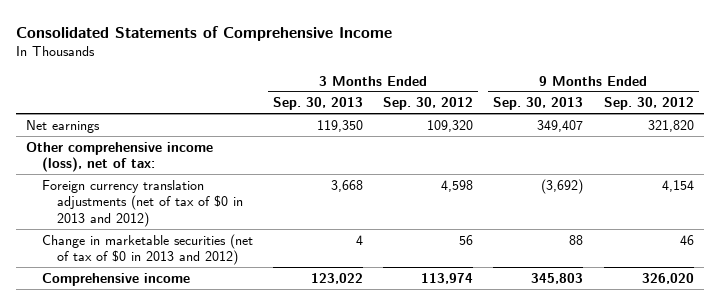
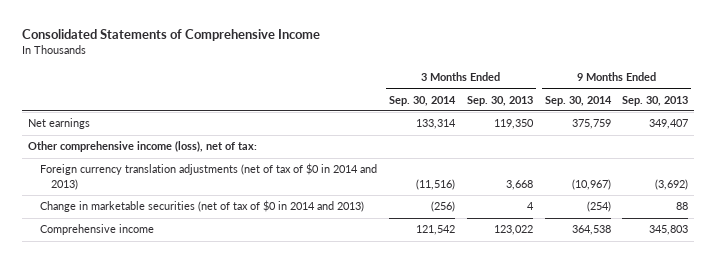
[383,97,474,111] Sep. 30, 2012 -> none
[603,97,694,111] Sep. 30, 2012 -> none
none -> [388,95,456,106] Sep. 30, 2014
none -> [544,95,612,106] Sep. 30, 2014
[41,179,244,227] Foreign currency translation adjustments (net of tax of $0 in 2013 and 2012) -> [39,163,377,190] Foreign currency translation adjustments (net of tax of $0 in 2014 and 2013)
[41,233,253,266] Change in marketable securities (net of tax of $0 in 2013 and 2012) -> [39,200,364,213] Change in marketable securities (net of tax of $0 in 2014 and 2013)

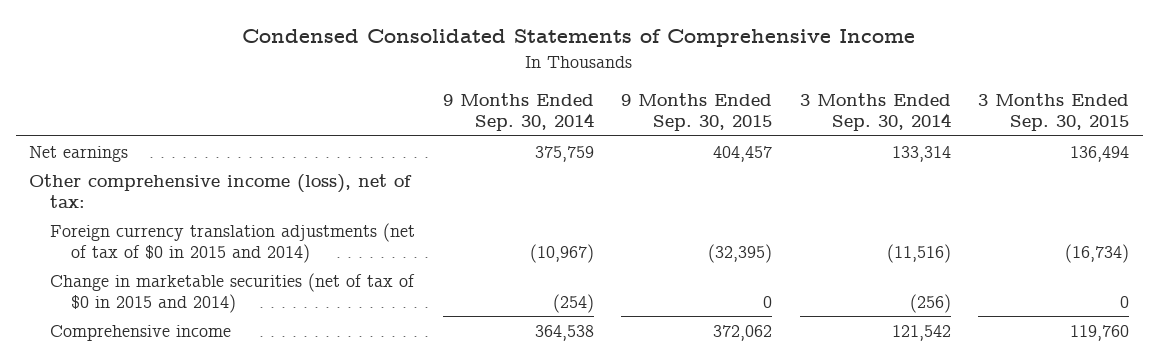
[21,29,320,42] Consolidated Statements of Comprehensive Income -> [242,29,916,48] Condensed Consolidated Statements of Comprehensive Income
[466,95,533,106] Sep. 30, 2013 -> none
[622,95,689,106] Sep. 30, 2013 -> none
none -> [621,93,773,132] 9 Months Ended Sep. 30, 2015
none -> [978,93,1130,132] 3 Months Ended Sep. 30, 2015
[39,163,377,190] Foreign currency translation adjustments (net of tax of $0 in 2014 and 2013) -> [50,222,416,263] Foreign currency translation adjustments (net of tax of $0 in 2015 and 2014)
[39,200,364,213] Change in marketable securities (net of tax of $0 in 2014 and 2013) -> [50,272,416,313] Change in marketable securities (net of tax of $0 in 2015 and 2014)

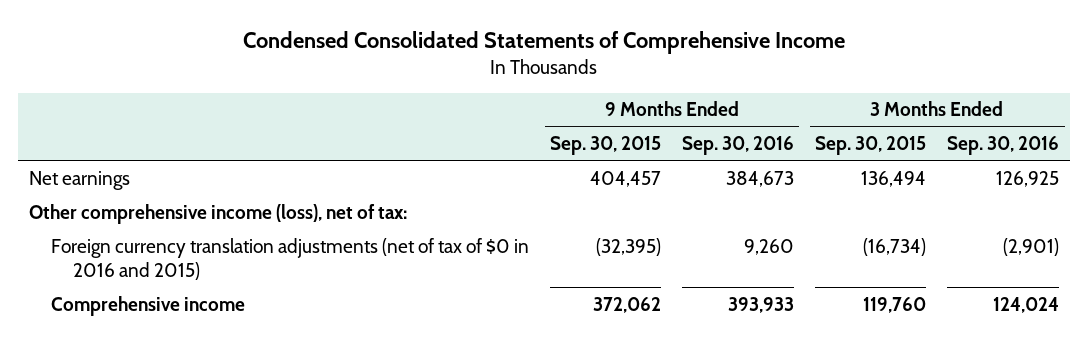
[442,93,594,132] 9 Months Ended Sep. 30, 2014 -> none
[799,93,951,132] 3 Months Ended Sep. 30, 2014 -> none
none -> [682,135,795,155] Sep. 30, 2016
none -> [947,135,1060,155] Sep. 30, 2016
[50,272,416,313] Change in marketable securities (net of tax of $0 in 2015 and 2014) -> none
[50,222,416,263] Foreign currency translation adjustments (net of tax of $0 in 2015 and 2014) -> [50,237,529,280] Foreign currency translation adjustments (net of tax of $0 in 2016 and 2015)

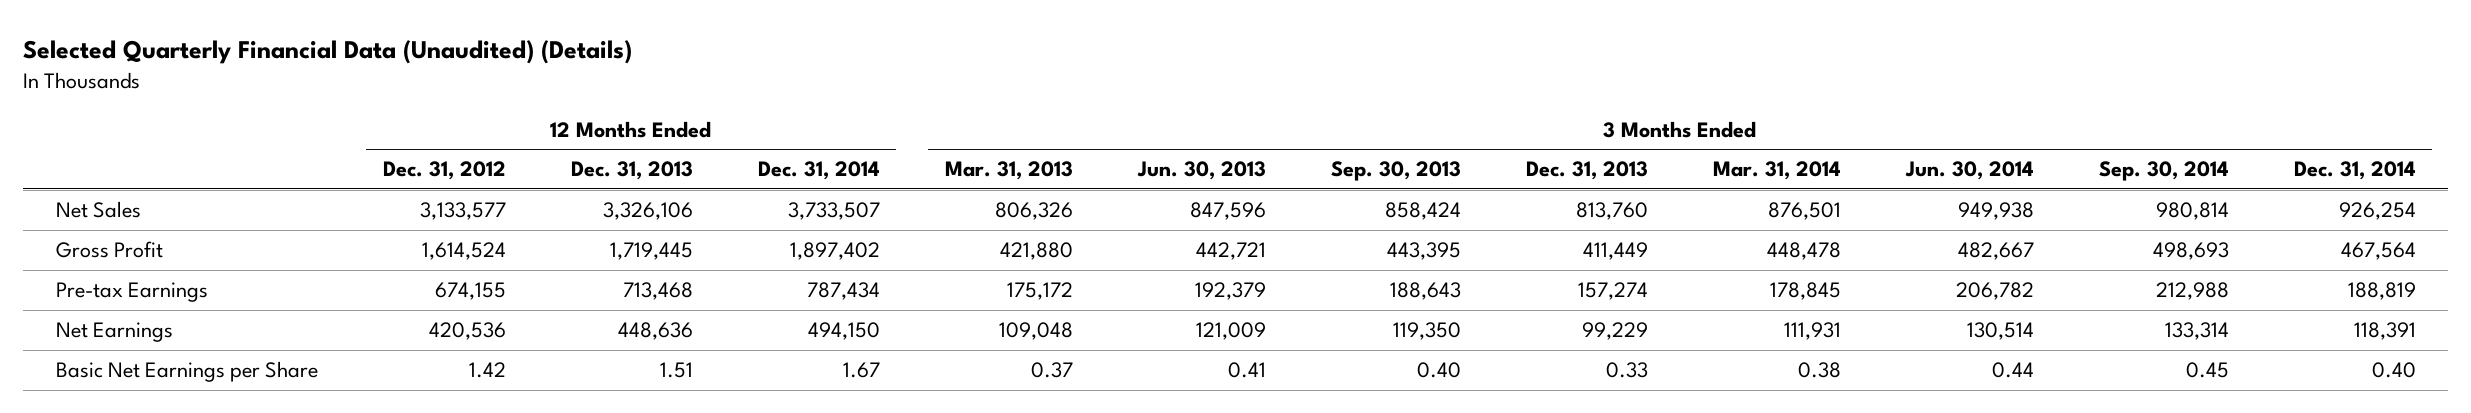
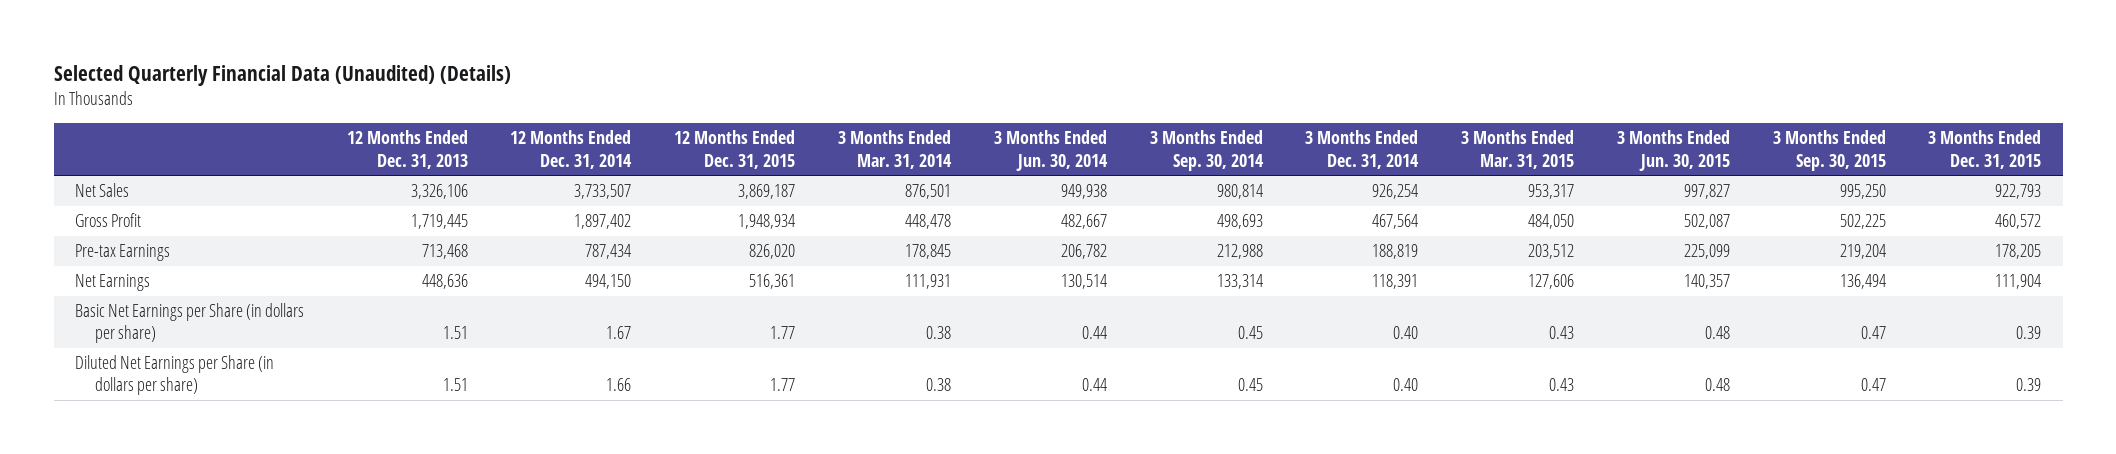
[382,161,506,181] Dec. 31, 2012 -> none
[944,161,1073,181] Mar. 31, 2013 -> none
[1136,161,1266,181] Jun. 30, 2013 -> none
[1330,161,1461,182] Sep. 30, 2013 -> none
[1525,161,1648,181] Dec. 31, 2013 -> none
none -> [674,130,796,169] 12 Months Ended Dec. 31, 2015
none -> [1461,130,1575,169] 3 Months Ended Mar. 31, 2015
none -> [1616,130,1730,171] 3 Months Ended Jun. 30, 2015
none -> [1772,130,1886,171] 3 Months Ended Sep. 30, 2015
none -> [1928,130,2042,169] 3 Months Ended Dec. 31, 2015
[55,361,318,383] Basic Net Earnings per Share -> [74,303,304,344] Basic Net Earnings per Share (in dollars per share)
none -> [74,355,274,396] Diluted Net Earnings per Share (in dollars per share)

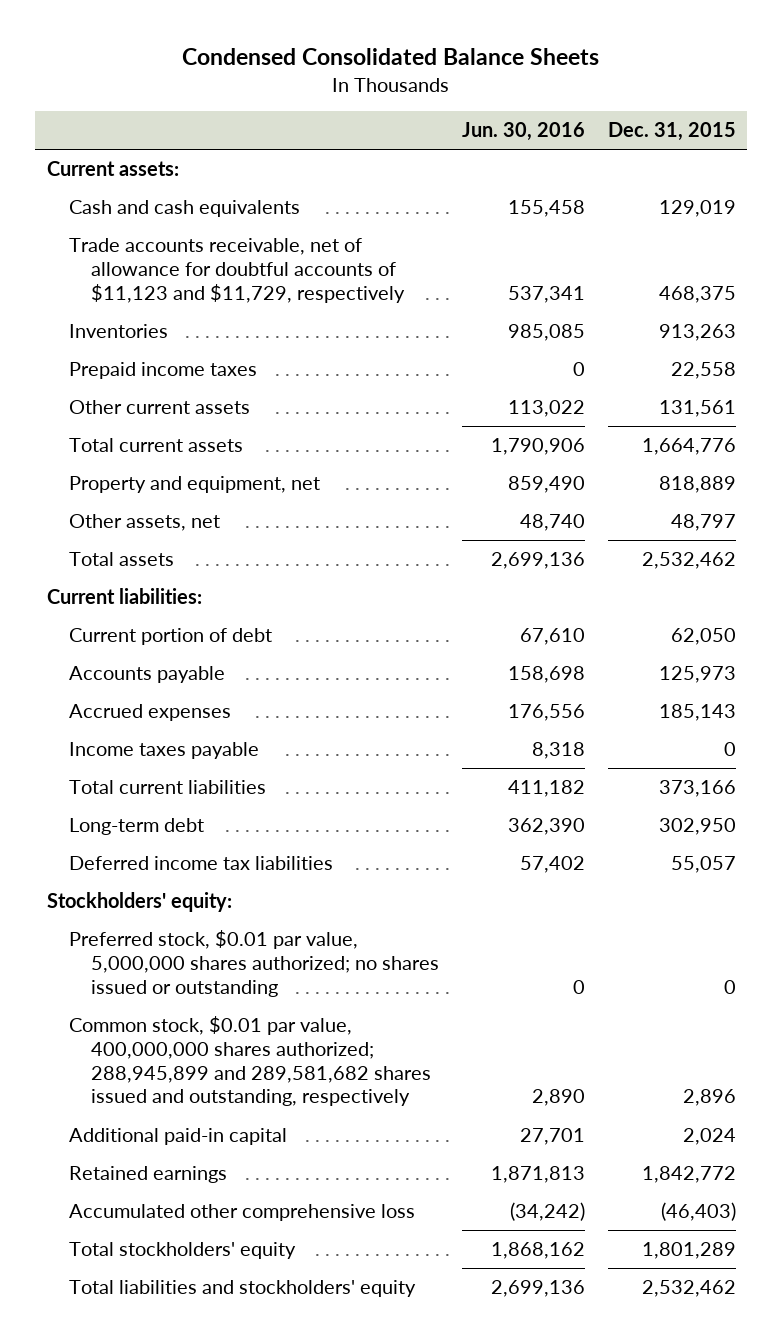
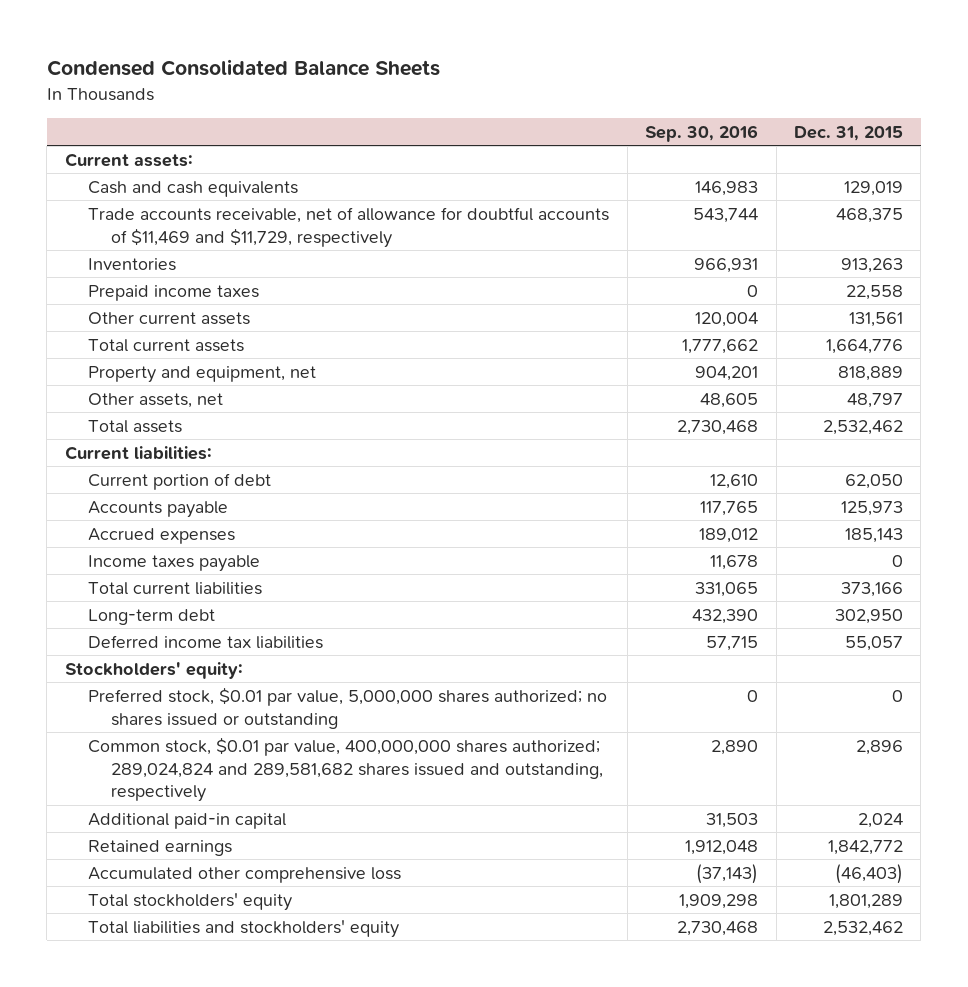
[461,122,585,142] Jun. 30, 2016 -> none
none -> [645,124,759,142] Sep. 30, 2016
[68,238,405,303] Trade accounts receivable, net of allowance for doubtful accounts of $11,123 and $11,729, respectively -> [88,206,610,248] Trade accounts receivable, net of allowance for doubtful accounts of $11,469 and $11,729, respectively
[68,1016,431,1107] Common stock, $0.01 par value, 400,000,000 shares authorized; 288,945,899 and 289,581,682 shares issued and outstanding, respectively -> [88,736,604,803] Common stock, $0.01 par value, 400,000,000 shares authorized; 289,024,824 and 289,581,682 shares issued and outstanding, respectively

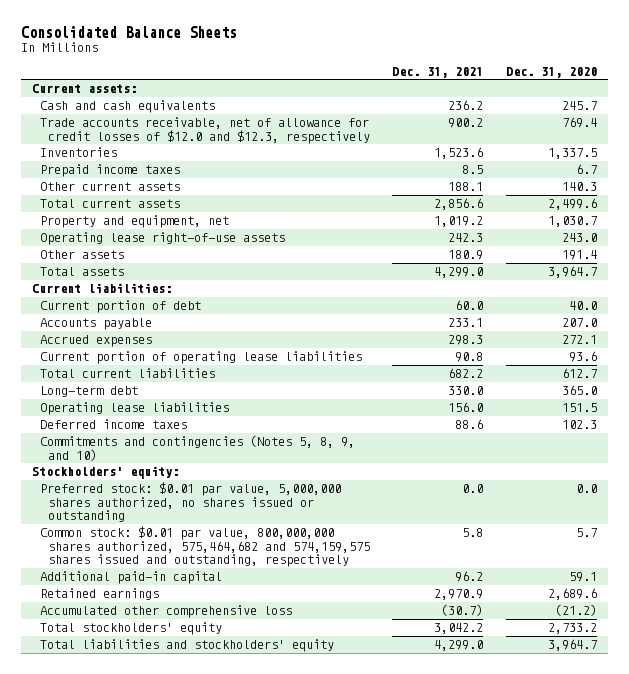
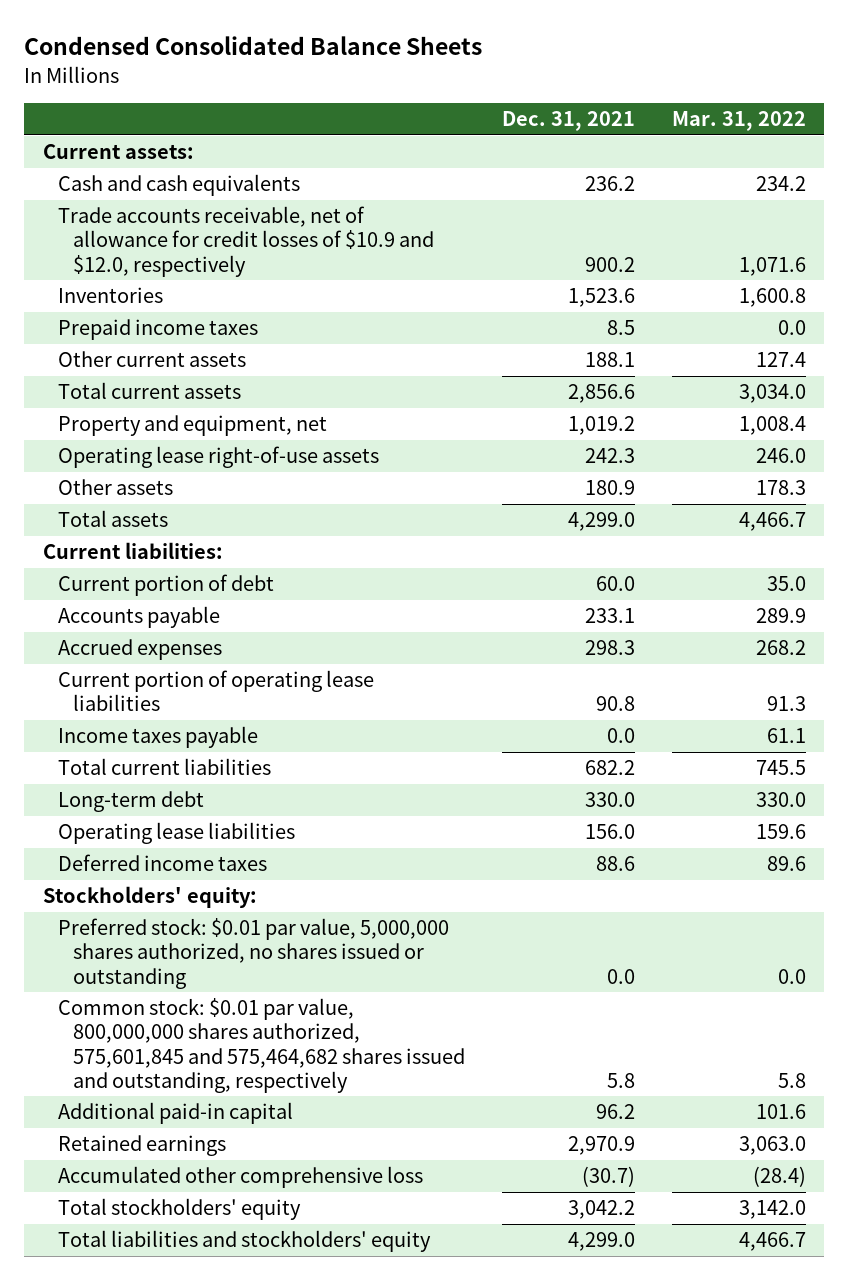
[21,25,238,38] Consolidated Balance Sheets -> [24,36,483,56] Condensed Consolidated Balance Sheets
[505,67,597,79] Dec. 31, 2020 -> none
none -> [671,110,806,131] Mar. 31, 2022
[39,117,370,144] Trade accounts receivable, net of allowance for credit losses of $12.0 and $12.3, respectively -> [57,206,434,277] Trade accounts receivable, net of allowance for credit losses of $10.9 and $12.0, respectively
none -> [57,726,258,749] Income taxes payable
[39,435,355,461] Commitments and contingencies (Notes 5, 8, 9, and 10) -> none
[39,526,370,568] Common stock: $0.01 par value, 800,000,000 shares authorized, 575,464,682 and 574,159,575 shares issued and outstanding, respectively -> [57,998,465,1093] Common stock: $0.01 par value, 800,000,000 shares authorized, 575,601,845 and 575,464,682 shares issued and outstanding, respectively

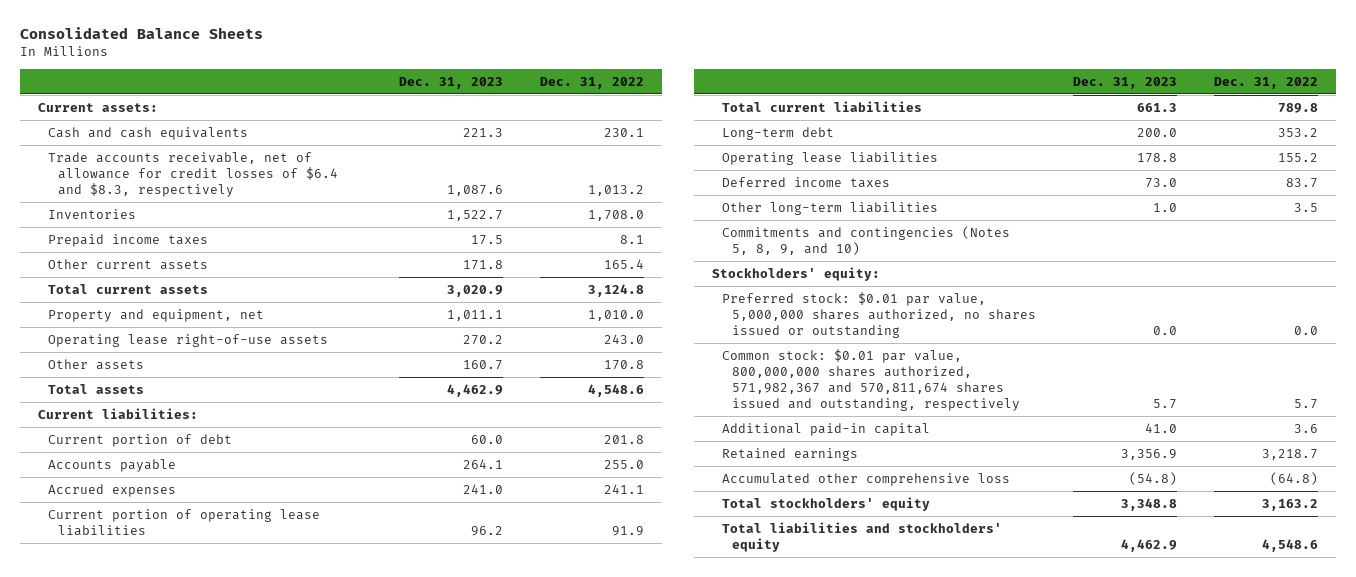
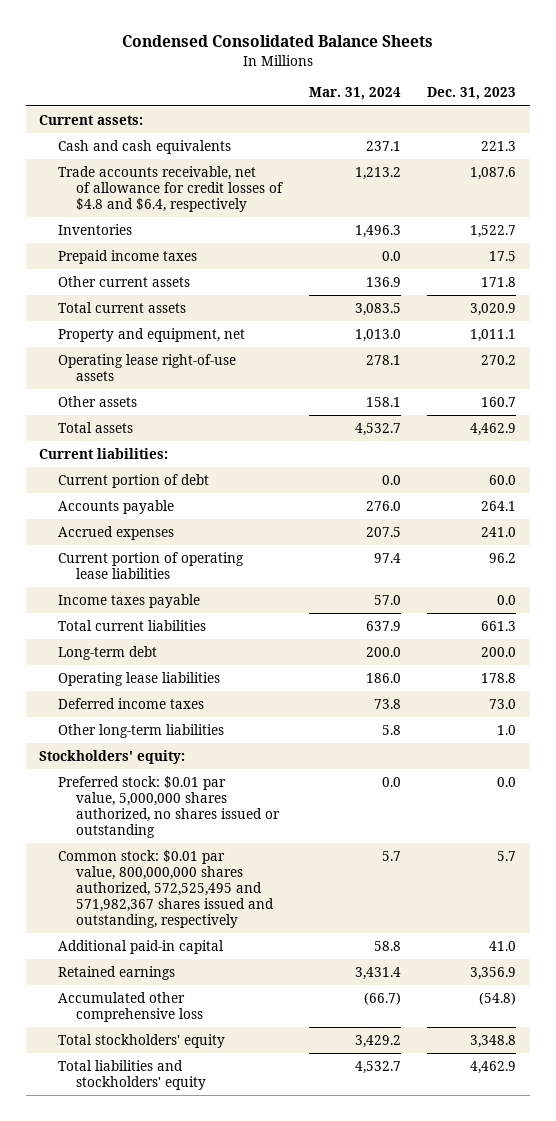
[19,27,263,40] Consolidated Balance Sheets -> [121,35,433,48] Condensed Consolidated Balance Sheets
[539,76,644,89] Dec. 31, 2022 -> none
none -> [308,87,401,101] Mar. 31, 2024
[48,151,338,197] Trade accounts receivable, net of allowance for credit losses of $6.4 and $8.3, respectively -> [57,166,283,212] Trade accounts receivable, net of allowance for credit losses of $4.8 and $6.4, respectively
none -> [57,594,200,609] Income taxes payable
[722,225,1011,255] Commitments and contingencies (Notes 5, 8, 9, and 10) -> none
[722,348,1020,411] Common stock: $0.01 par value, 800,000,000 shares authorized, 571,982,367 and 570,811,674 shares issued and outstanding, respectively -> [57,850,274,928] Common stock: $0.01 par value, 800,000,000 shares authorized, 572,525,495 and 571,982,367 shares issued and outstanding, respectively

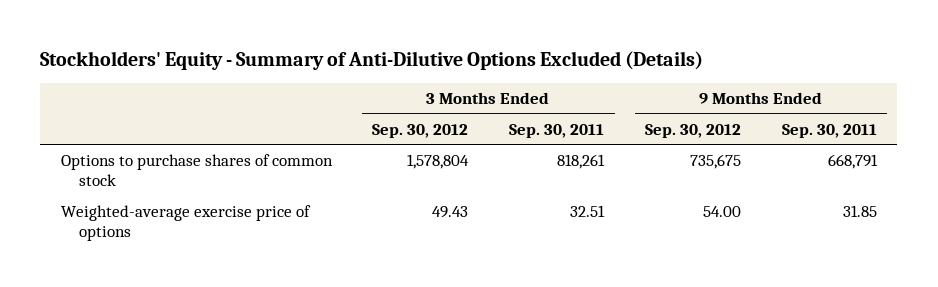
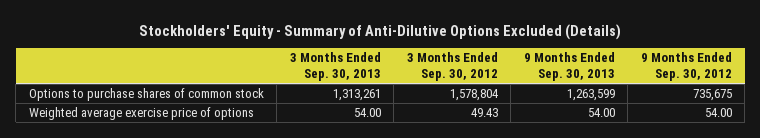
[509,123,605,138] Sep. 30, 2011 -> none
[782,123,878,138] Sep. 30, 2011 -> none
none -> [289,52,381,81] 3 Months Ended Sep. 30, 2013
none -> [523,52,615,81] 9 Months Ended Sep. 30, 2013
[60,204,311,242] Weighted-average exercise price of options -> [28,107,254,121] Weighted average exercise price of options

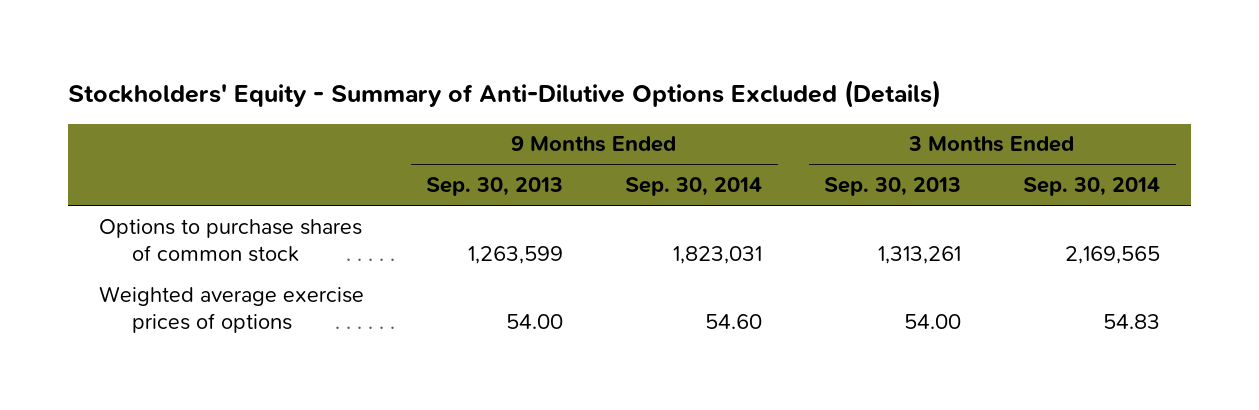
[406,52,498,81] 3 Months Ended Sep. 30, 2012 -> none
[640,52,732,81] 9 Months Ended Sep. 30, 2012 -> none
none -> [625,177,763,197] Sep. 30, 2014
none -> [1023,177,1161,197] Sep. 30, 2014
[28,107,254,121] Weighted average exercise price of options -> [99,285,365,333] Weighted average exercise prices of options

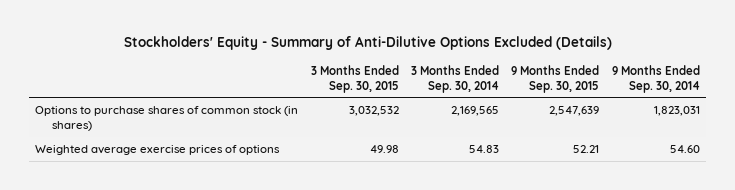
[426,177,564,197] Sep. 30, 2013 -> none
[824,177,962,197] Sep. 30, 2013 -> none
none -> [310,64,399,93] 3 Months Ended Sep. 30, 2015
none -> [511,64,600,93] 9 Months Ended Sep. 30, 2015
[99,218,363,262] Options to purchase shares of common stock -> [35,106,299,131] Options to purchase shares of common stock (in shares)

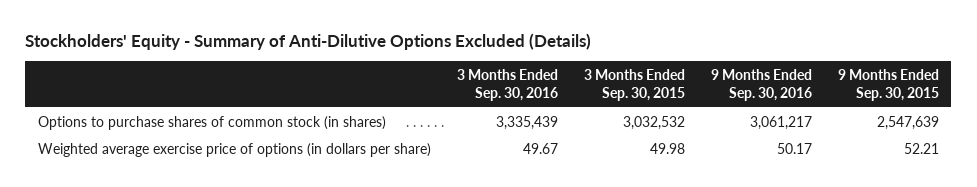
[411,64,500,93] 3 Months Ended Sep. 30, 2014 -> none
[611,64,700,93] 9 Months Ended Sep. 30, 2014 -> none
none -> [457,69,559,102] 3 Months Ended Sep. 30, 2016
none -> [710,69,812,102] 9 Months Ended Sep. 30, 2016
[35,145,281,156] Weighted average exercise prices of options -> [38,142,432,157] Weighted average exercise price of options (in dollars per share)

